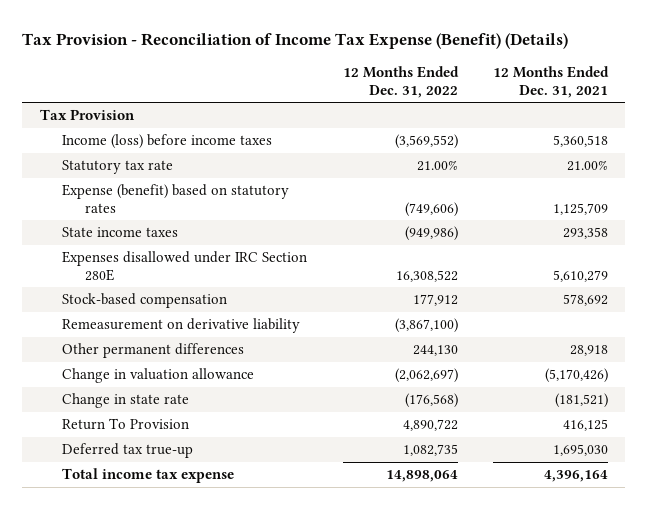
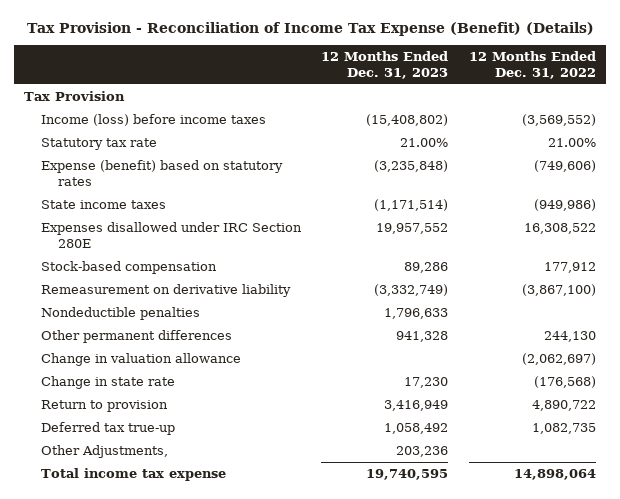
[492,66,609,98] 12 Months Ended Dec. 31, 2021 -> none
none -> [321,51,449,79] 12 Months Ended Dec. 31, 2023
none -> [40,306,200,320] Nondeductible penalties
[62,418,190,431] Return To Provision -> [40,399,168,412] Return to provision
none -> [40,444,168,458] Other Adjustments,

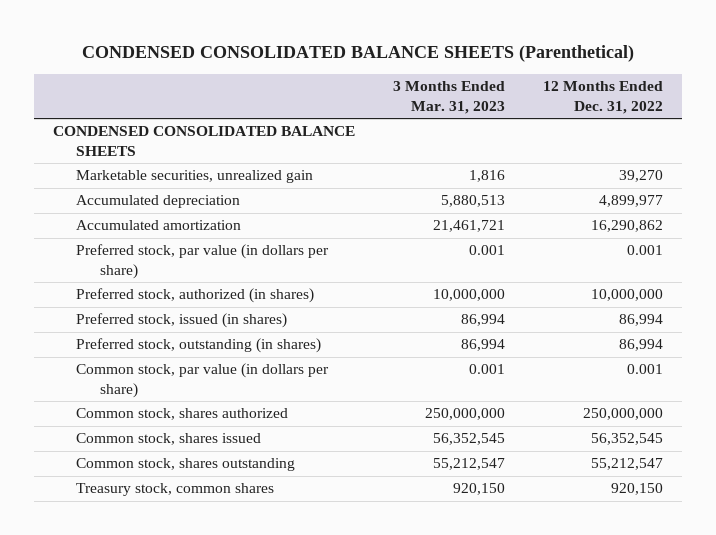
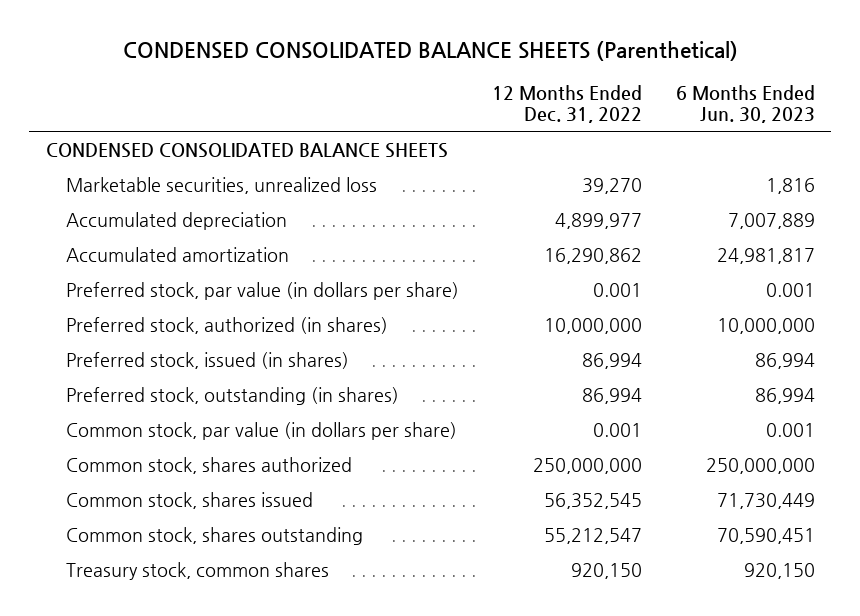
[392,81,505,114] 3 Months Ended Mar. 31, 2023 -> none
none -> [675,84,815,124] 6 Months Ended Jun. 30, 2023
[76,170,314,184] Marketable securities, unrealized gain -> [65,176,377,194] Marketable securities, unrealized loss

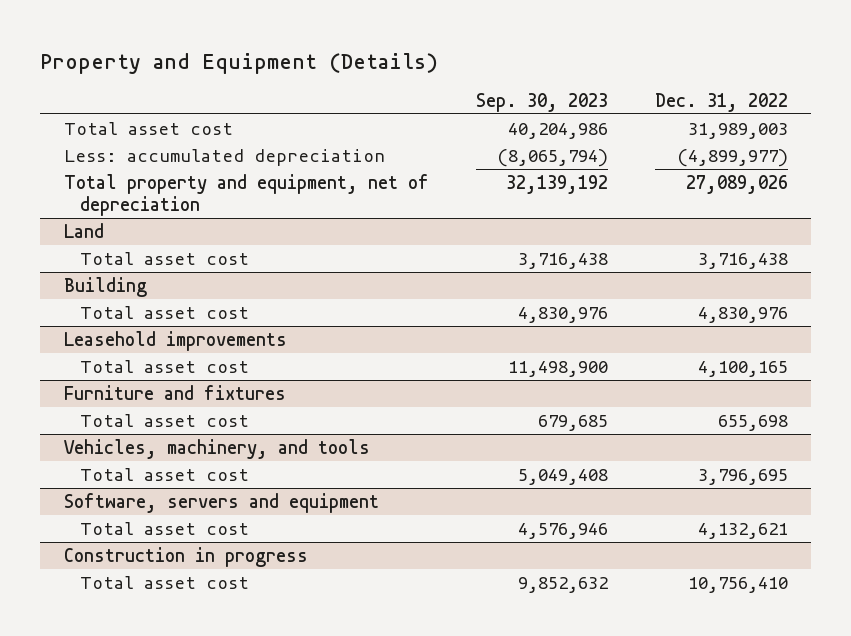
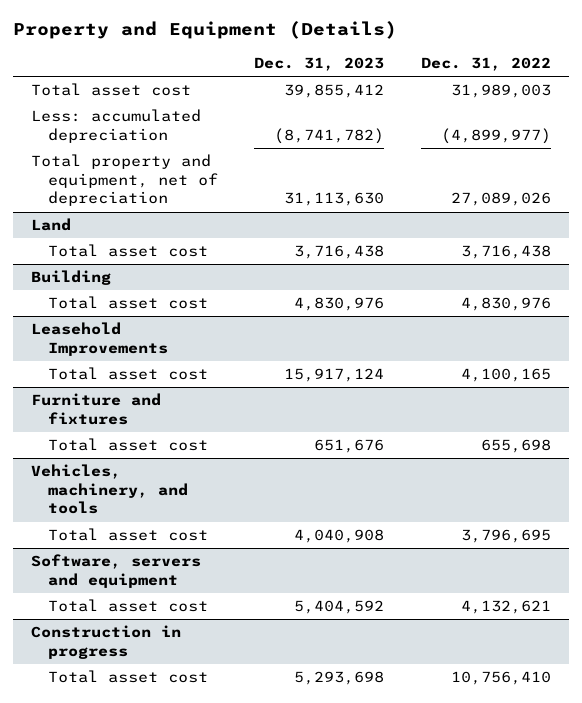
[475,92,608,112] Sep. 30, 2023 -> none
none -> [254,57,385,72] Dec. 31, 2023
[63,330,287,351] Leasehold improvements -> [30,322,168,356] Leasehold Improvements

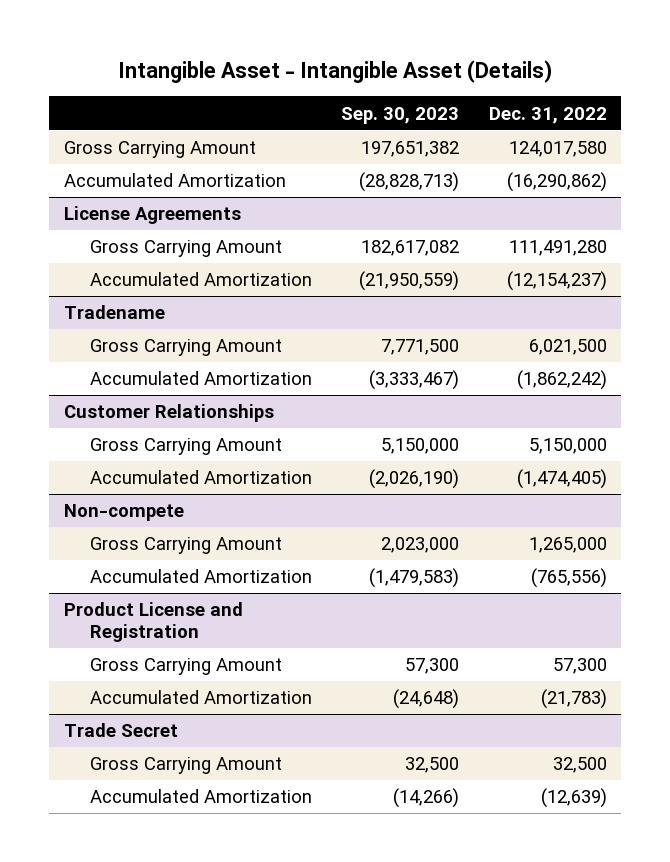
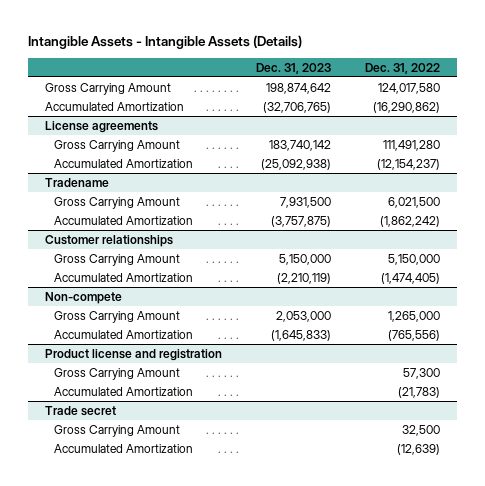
[118,59,553,83] Intangible Asset - Intangible Asset (Details) -> [28,35,303,50] Intangible Assets - Intangible Assets (Details)
[341,106,460,124] Sep. 30, 2023 -> none
none -> [255,62,331,74] Dec. 31, 2023
[63,206,241,225] License Agreements -> [44,120,158,133] License agreements
[63,404,274,423] Customer Relationships -> [44,234,173,247] Customer relationships
[63,602,243,643] Product License and Registration -> [44,348,222,361] Product license and registration
[63,723,178,738] Trade Secret -> [44,405,116,416] Trade secret

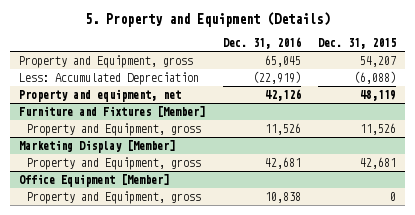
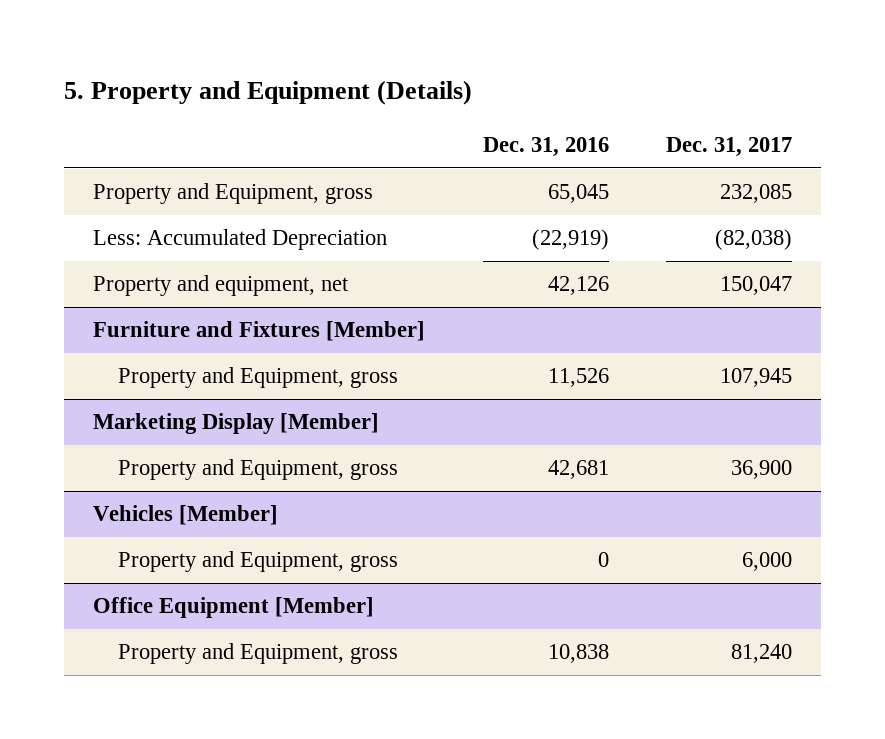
[318,37,397,49] Dec. 31, 2015 -> none
none -> [666,137,793,158] Dec. 31, 2017
none -> [92,505,278,526] Vehicles [Member]
none -> [117,551,398,573] Property and Equipment, gross

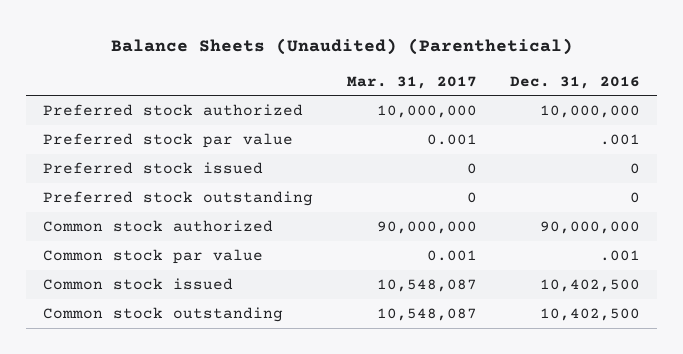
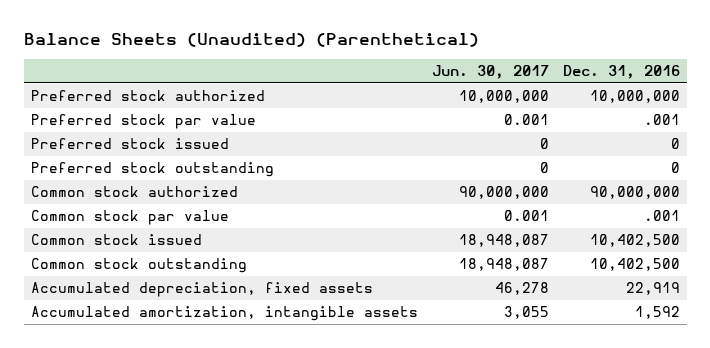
[346,75,477,89] Mar. 31, 2017 -> none
none -> [431,65,549,80] Jun. 30, 2017
none -> [30,282,373,298] Accumulated depreciation, fixed assets
none -> [30,306,418,322] Accumulated amortization, intangible assets

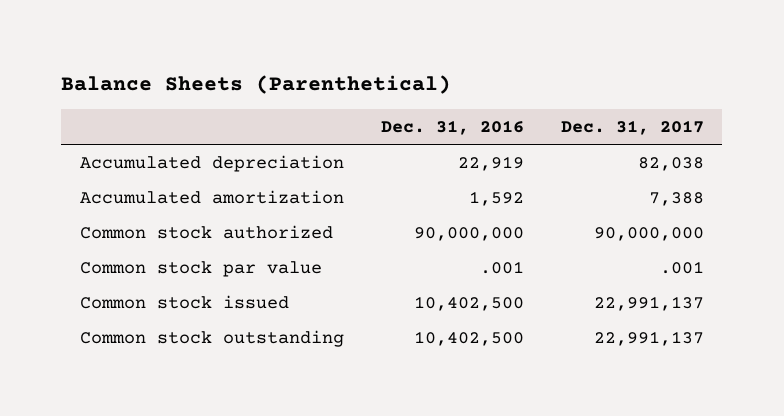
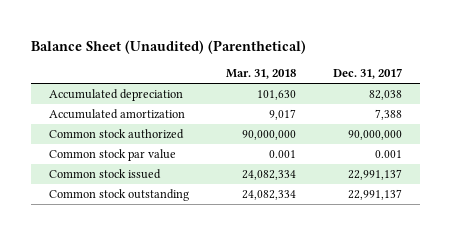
[61,75,452,95] Balance Sheets (Parenthetical) -> [30,39,306,54] Balance Sheet (Unaudited) (Parenthetical)
[380,119,524,135] Dec. 31, 2016 -> none
none -> [226,69,297,80] Mar. 31, 2018
[659,261,704,275] .001 -> [374,150,402,159] 0.001

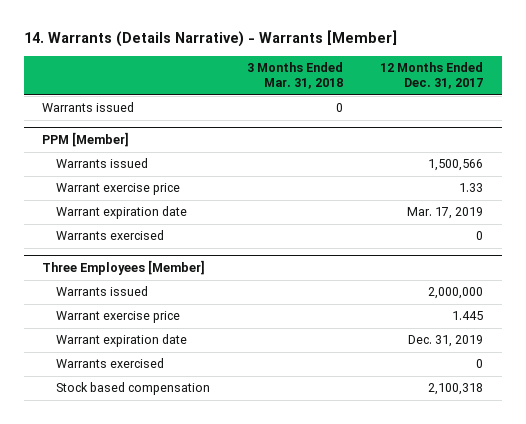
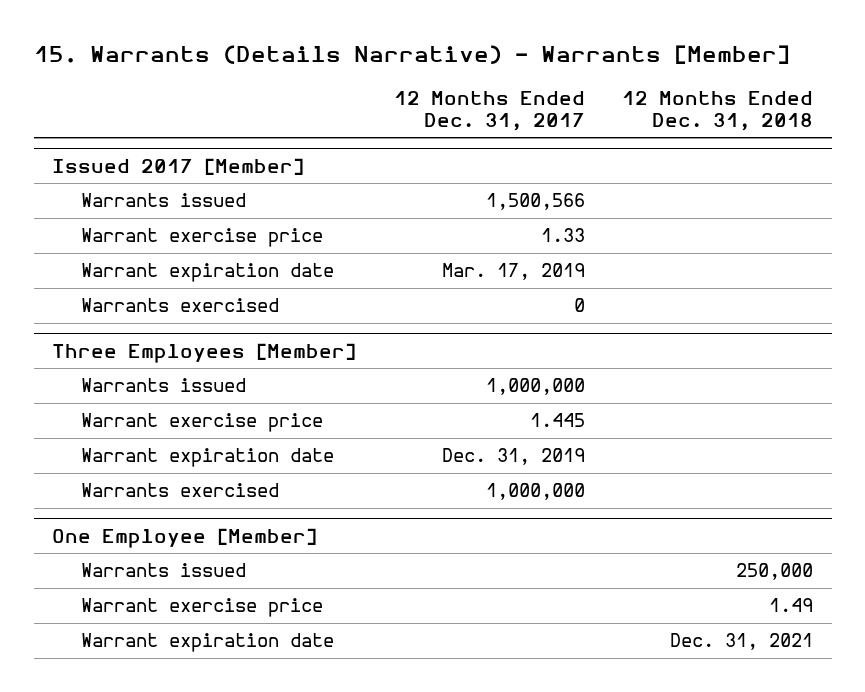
[23,30,397,48] 14. Warrants (Details Narrative) - Warrants [Member] -> [33,45,790,65] 15. Warrants (Details Narrative) - Warrants [Member]
[247,62,344,90] 3 Months Ended Mar. 31, 2018 -> none
none -> [622,91,814,131] 12 Months Ended Dec. 31, 2018
[42,102,135,113] Warrants issued -> none
[42,132,130,148] PPM [Member] -> [52,158,305,176] Issued 2017 [Member]
[428,287,484,300] 2,000,000 -> [485,378,585,396] 1,000,000
[55,382,210,396] Stock based compensation -> none
[476,359,484,369] 0 -> [485,483,585,501] 1,000,000
none -> [52,528,318,549] One Employee [Member]
none -> [81,563,247,578] Warrants issued
none -> [81,598,324,618] Warrant exercise price
none -> [81,633,335,653] Warrant expiration date

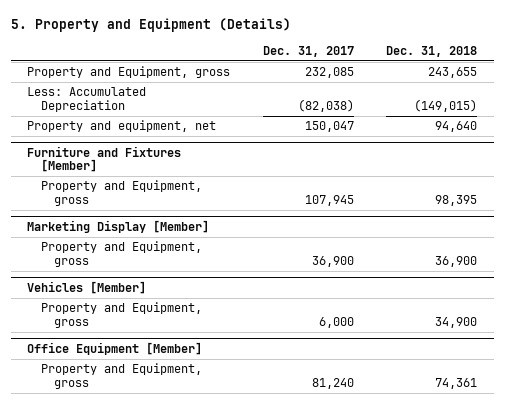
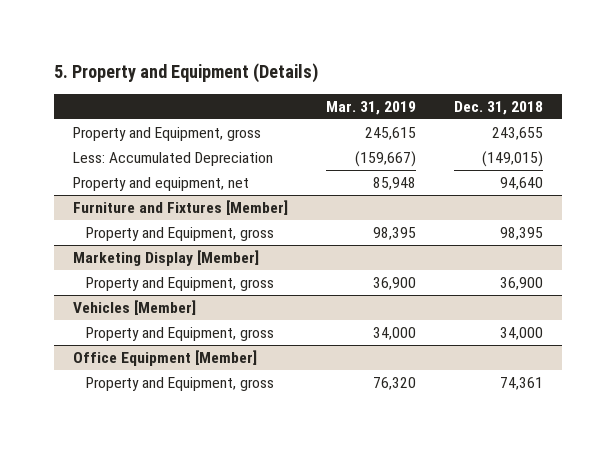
[262,45,354,57] Dec. 31, 2017 -> none
none -> [325,100,416,115] Mar. 31, 2019
[435,316,478,328] 34,900 -> [499,327,543,341] 34,000

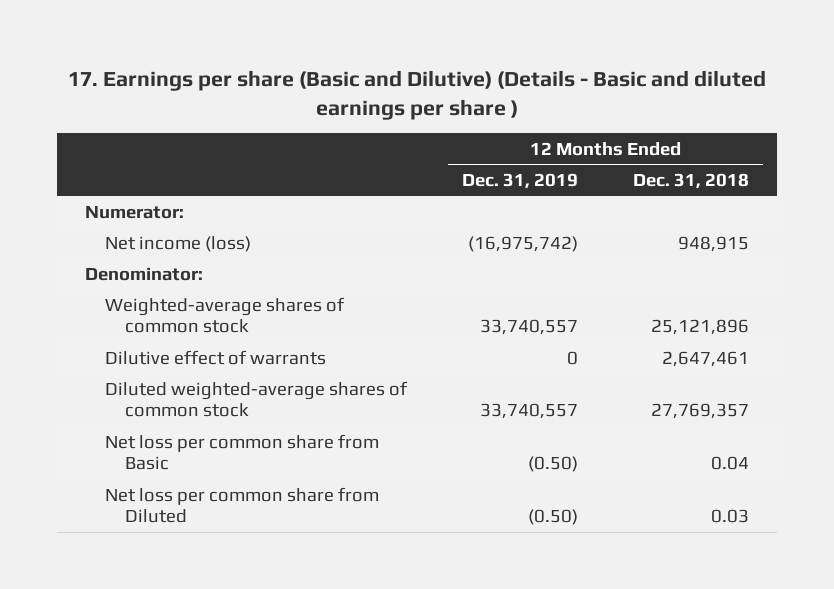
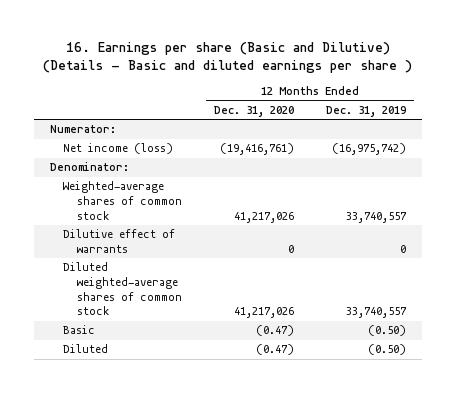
[68,70,767,120] 17. Earnings per share (Basic and Dilutive) (Details - Basic and diluted earnings per share ) -> [42,42,412,74] 16. Earnings per share (Basic and Dilutive) (Details - Basic and diluted earnings per share )
[633,172,750,189] Dec. 31, 2018 -> none
none -> [213,106,294,118] Dec. 31, 2020
[104,433,379,471] Net loss per common share from Basic -> [63,325,96,335] Basic
[104,486,379,524] Net loss per common share from Diluted -> [63,344,109,354] Diluted

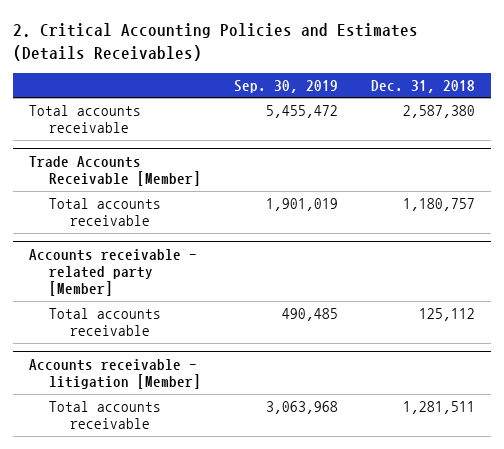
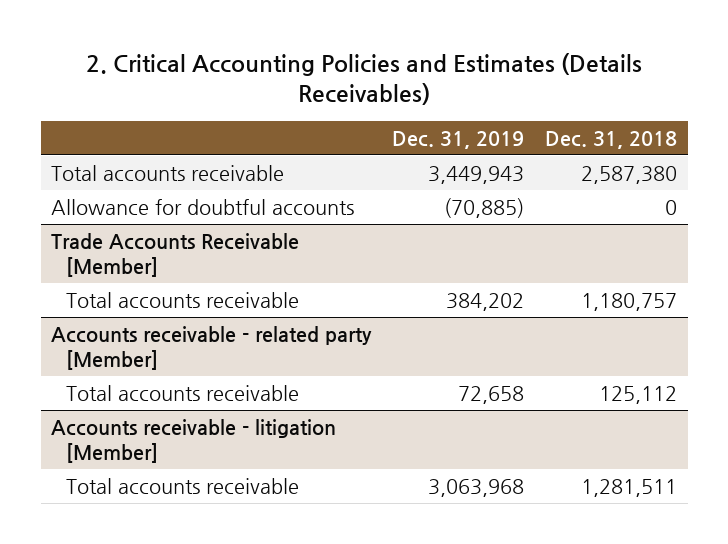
[234,79,339,93] Sep. 30, 2019 -> none
none -> [392,130,525,149] Dec. 31, 2019
none -> [51,198,355,215] Allowance for doubtful accounts

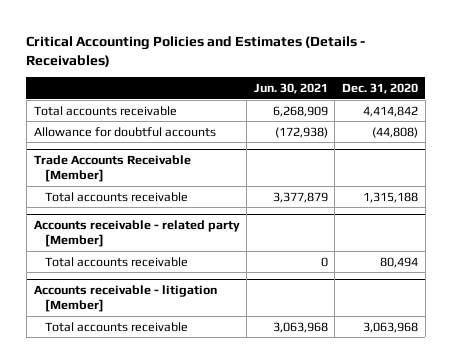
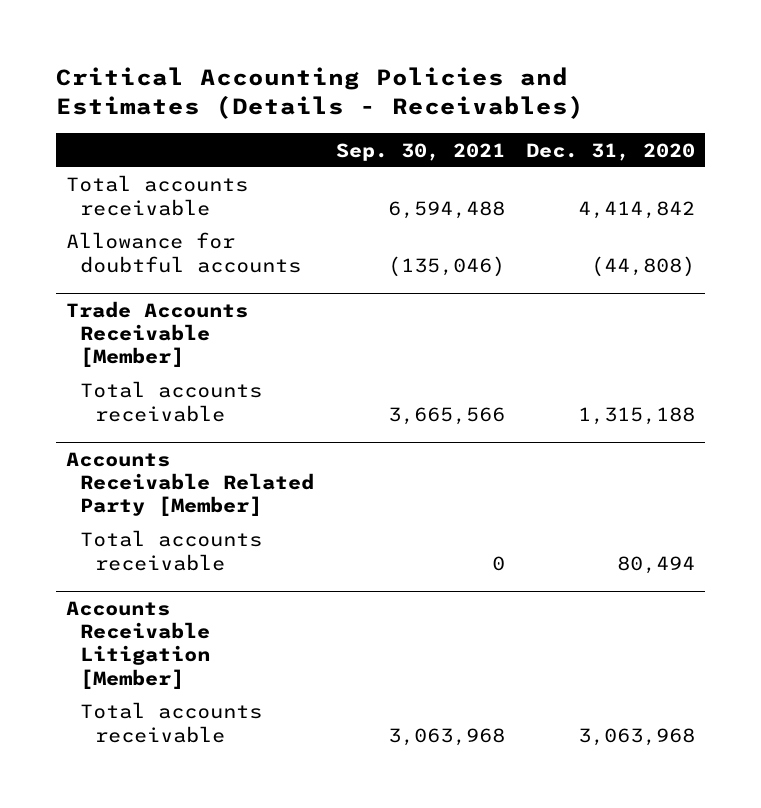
[253,82,328,94] Jun. 30, 2021 -> none
none -> [335,142,505,161] Sep. 30, 2021
[33,220,240,248] Accounts receivable - related party [Member] -> [66,451,315,517] Accounts Receivable Related Party [Member]
[33,285,217,313] Accounts receivable - litigation [Member] -> [66,600,211,689] Accounts Receivable Litigation [Member]

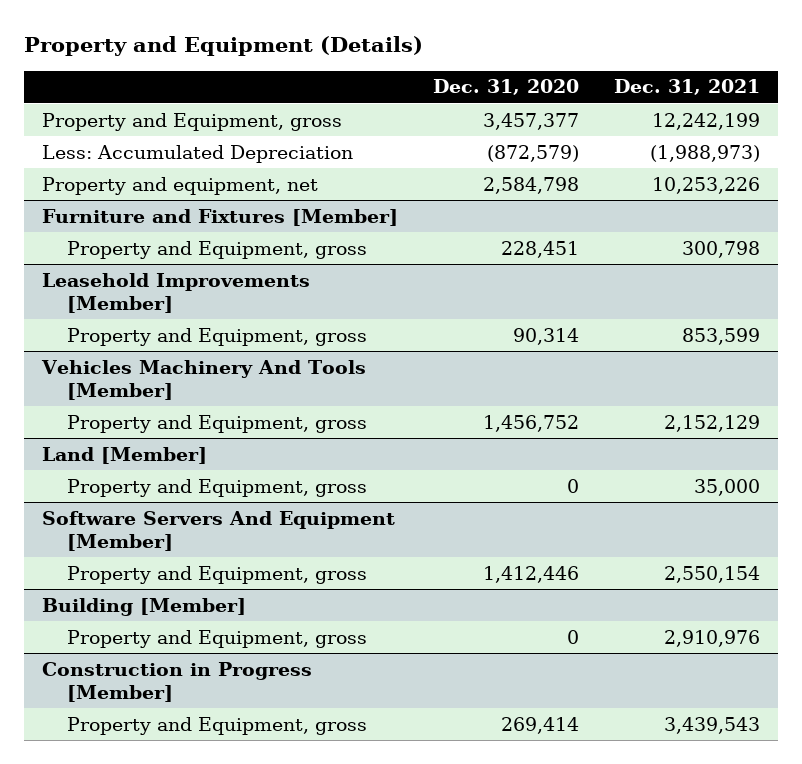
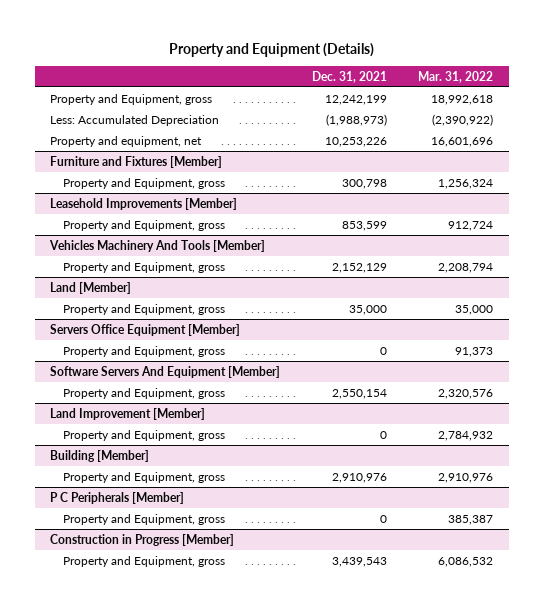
[432,79,579,96] Dec. 31, 2020 -> none
none -> [417,70,493,83] Mar. 31, 2022
none -> [50,323,241,336] Servers Office Equipment [Member]
none -> [62,345,225,357] Property and Equipment, gross
none -> [50,407,206,420] Land Improvement [Member]
none -> [62,429,225,441] Property and Equipment, gross
none -> [50,491,185,504] P C Peripherals [Member]
none -> [62,513,225,525] Property and Equipment, gross

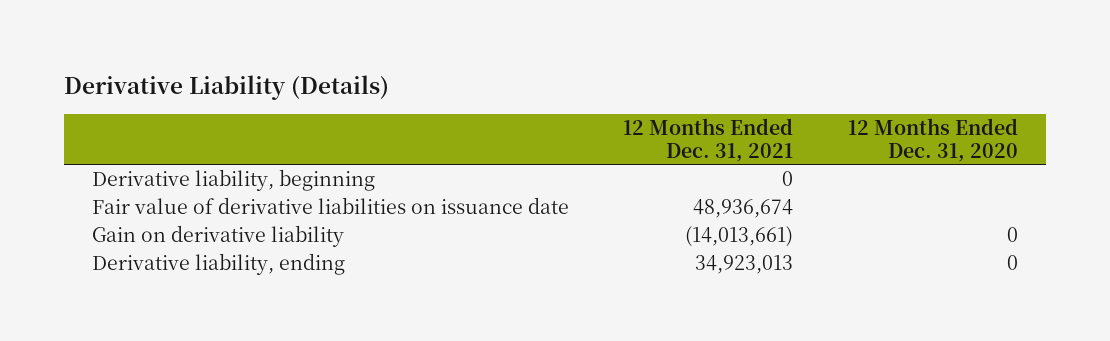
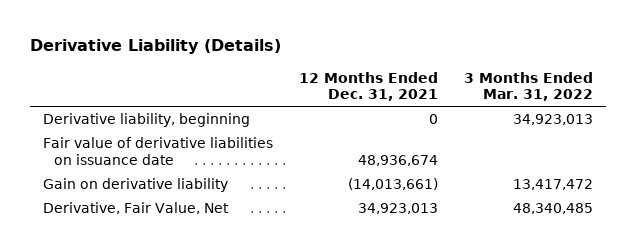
[848,117,1019,162] 12 Months Ended Dec. 31, 2020 -> none
none -> [464,71,594,101] 3 Months Ended Mar. 31, 2022
[91,253,345,276] Derivative liability, ending -> [42,202,229,215] Derivative, Fair Value, Net

